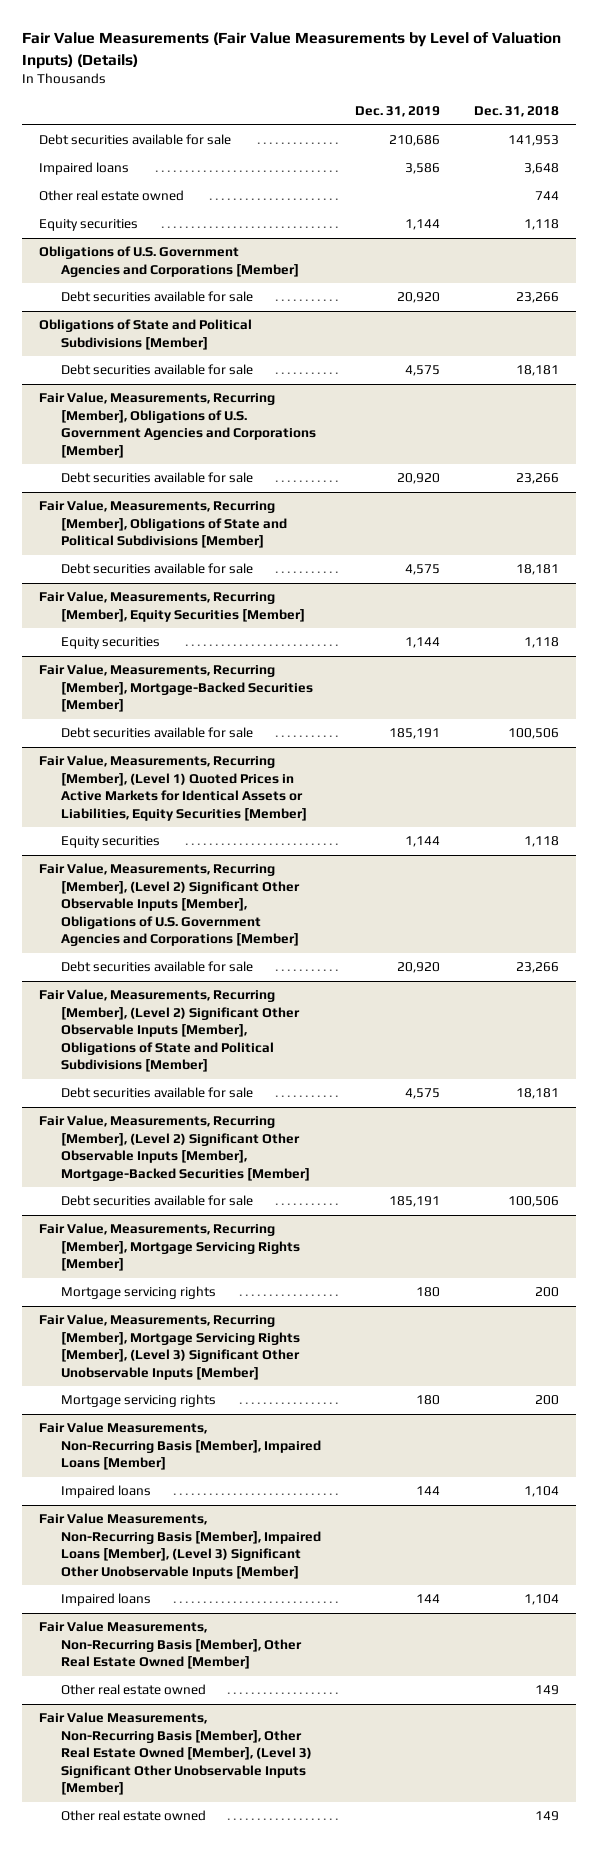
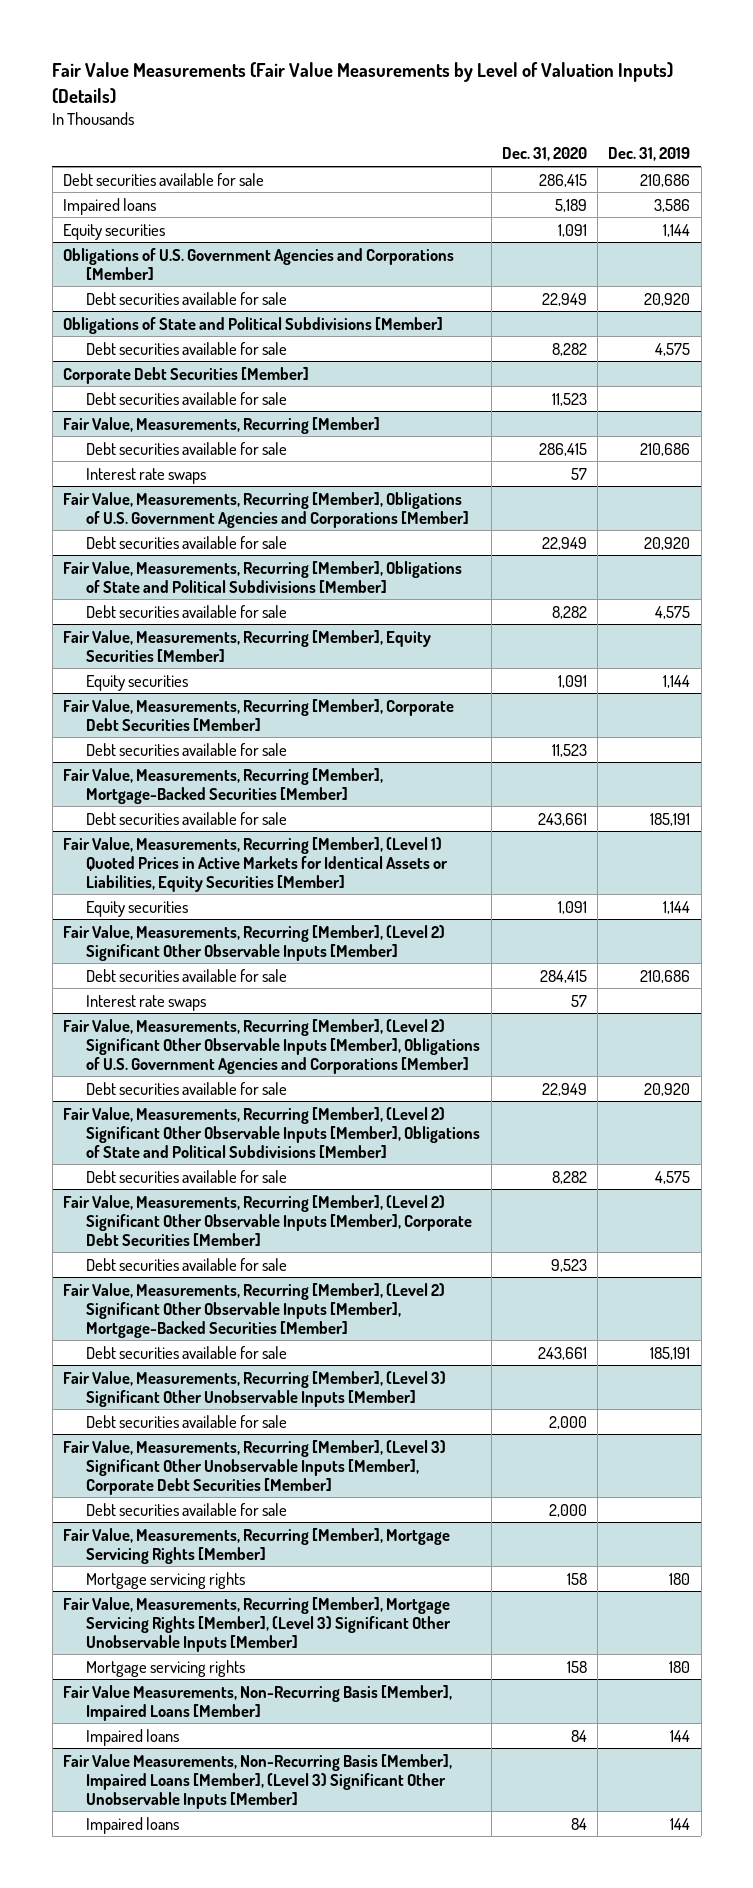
[473,106,559,118] Dec. 31, 2018 -> none
none -> [501,147,587,162] Dec. 31, 2020
[39,190,185,202] Other real estate owned -> none
none -> [62,366,309,384] Corporate Debt Securities [Member]
none -> [86,391,288,405] Debt securities available for sale
none -> [62,416,380,434] Fair Value, Measurements, Recurring [Member]
none -> [86,441,288,455] Debt securities available for sale
none -> [86,467,207,484] Interest rate swaps
none -> [62,698,454,731] Fair Value, Measurements, Recurring [Member], Corporate Debt Securities [Member]
none -> [86,742,288,756] Debt securities available for sale
none -> [62,924,445,961] Fair Value, Measurements, Recurring [Member], (Level 2) Significant Other Observable Inputs [Member]
none -> [86,968,288,982] Debt securities available for sale
none -> [86,994,207,1011] Interest rate swaps
none -> [62,1194,473,1246] Fair Value, Measurements, Recurring [Member], (Level 2) Significant Other Observable Inputs [Member], Corporate Debt Securities [Member]
none -> [86,1257,288,1271] Debt securities available for sale
none -> [62,1370,446,1407] Fair Value, Measurements, Recurring [Member], (Level 3) Significant Other Unobservable Inputs [Member]
none -> [86,1414,288,1428] Debt securities available for sale
none -> [62,1439,446,1495] Fair Value, Measurements, Recurring [Member], (Level 3) Significant Other Unobservable Inputs [Member], Corporate Debt Securities [Member]
none -> [86,1502,288,1516] Debt securities available for sale
[39,1621,302,1670] Fair Value Measurements, Non-Recurring Basis [Member], Other Real Estate Owned [Member] -> none
[60,1684,206,1696] Other real estate owned -> none
[39,1712,312,1796] Fair Value Measurements, Non-Recurring Basis [Member], Other Real Estate Owned [Member], (Level 3) Significant Other Unobservable Inputs [Member] -> none
[60,1810,206,1822] Other real estate owned -> none

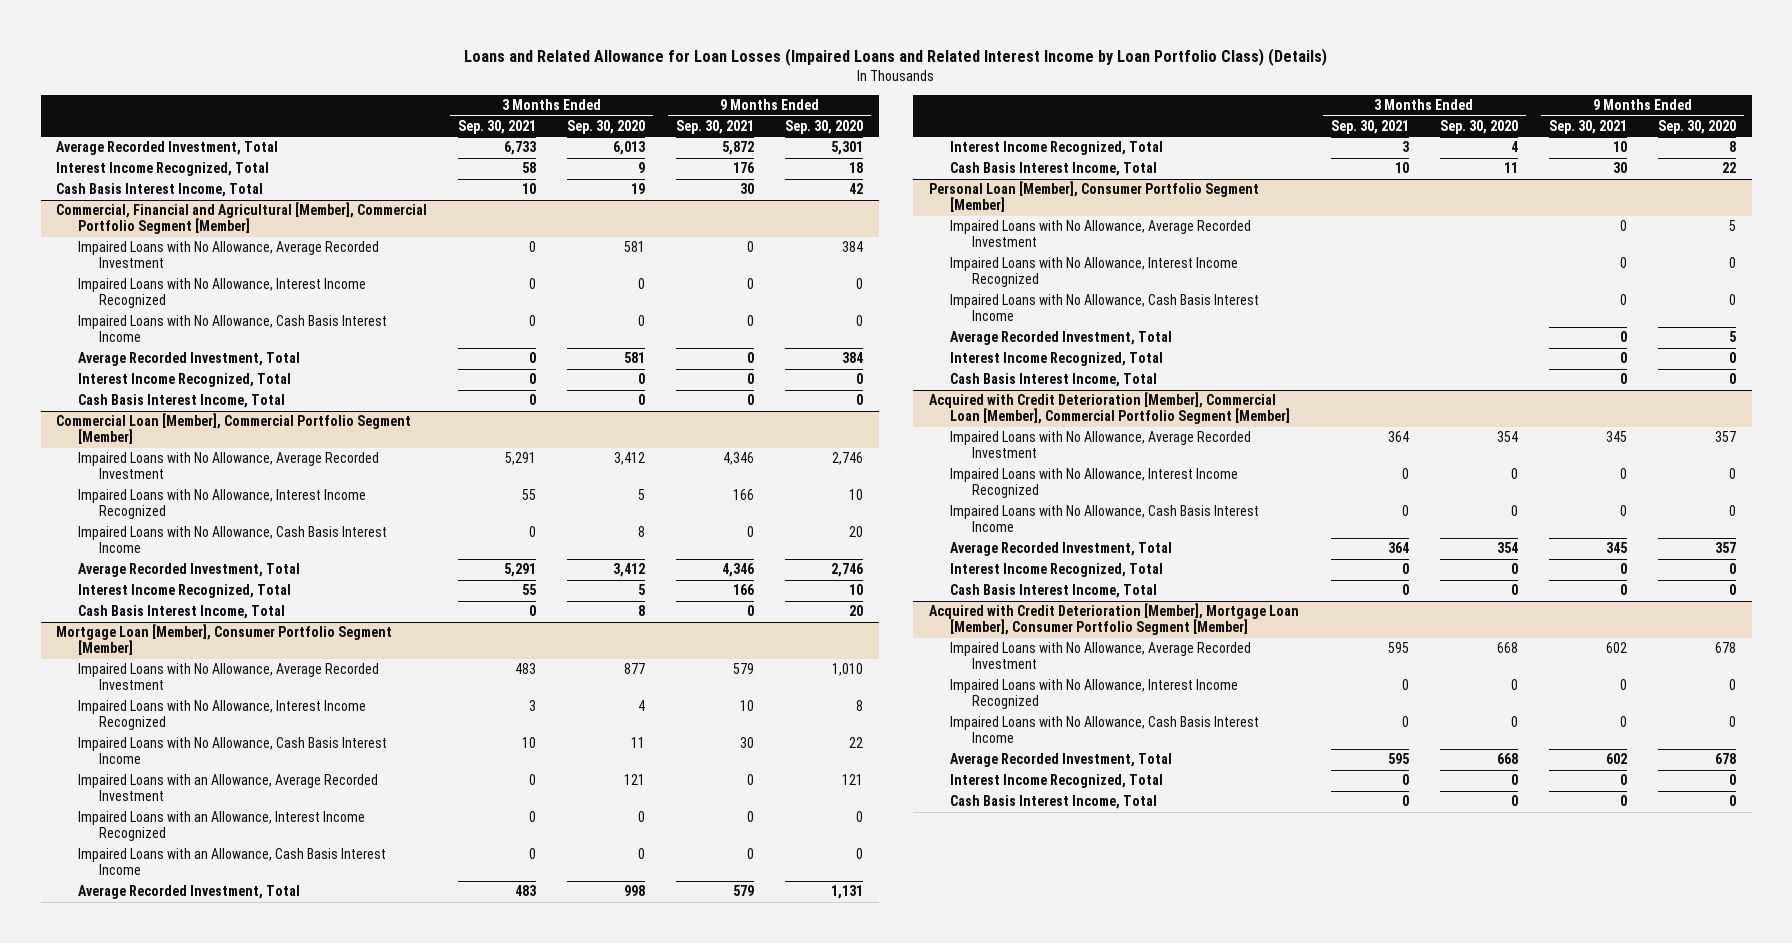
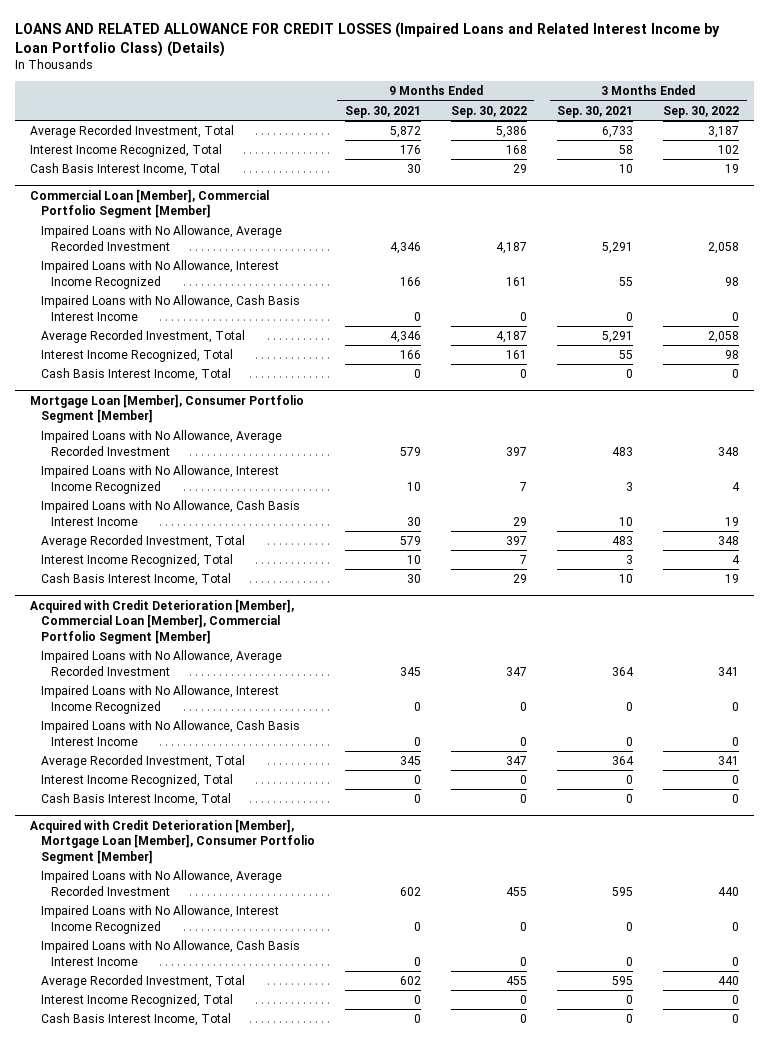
[464,48,1328,67] Loans and Related Allowance for Loan Losses (Impaired Loans and Related Interest Income by Loan Portfolio Class) (Details) -> [15,21,721,57] LOANS AND RELATED ALLOWANCE FOR CREDIT LOSSES (Impaired Loans and Related Interest Income by Loan Portfolio Class) (Details)
[567,119,646,134] Sep. 30, 2020 -> none
[785,119,864,134] Sep. 30, 2020 -> none
none -> [450,105,527,118] Sep. 30, 2022
none -> [663,105,740,118] Sep. 30, 2022
[56,202,428,235] Commercial, Financial and Agricultural [Member], Commercial Portfolio Segment [Member] -> none
[77,241,379,269] Impaired Loans with No Allowance, Average Recorded Investment -> none
[77,278,366,309] Impaired Loans with No Allowance, Interest Income Recognized -> none
[77,315,387,343] Impaired Loans with No Allowance, Cash Basis Interest Income -> none
[77,352,300,367] Average Recorded Investment, Total -> none
[77,373,291,388] Interest Income Recognized, Total -> none
[77,394,285,409] Cash Basis Interest Income, Total -> none
[77,774,378,802] Impaired Loans with an Allowance, Average Recorded Investment -> none
[77,811,365,842] Impaired Loans with an Allowance, Interest Income Recognized -> none
[77,848,386,876] Impaired Loans with an Allowance, Cash Basis Interest Income -> none
[928,181,1259,213] Personal Loan [Member], Consumer Portfolio Segment [Member] -> none
[950,220,1252,248] Impaired Loans with No Allowance, Average Recorded Investment -> none
[950,257,1239,288] Impaired Loans with No Allowance, Interest Income Recognized -> none
[950,294,1260,322] Impaired Loans with No Allowance, Cash Basis Interest Income -> none
[950,331,1173,346] Average Recorded Investment, Total -> none
[950,352,1164,367] Interest Income Recognized, Total -> none
[950,373,1158,388] Cash Basis Interest Income, Total -> none

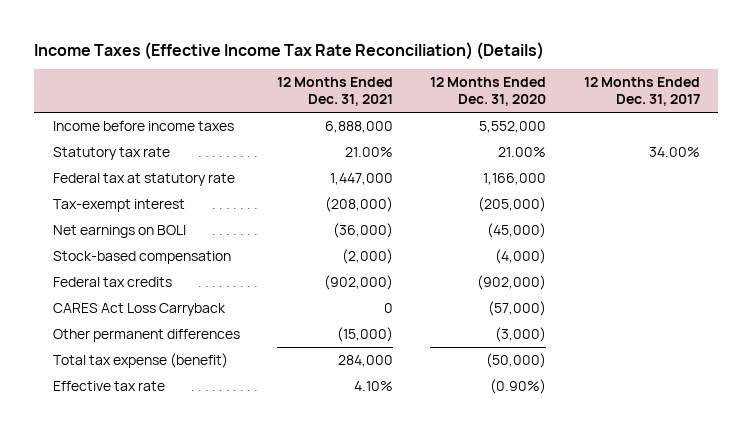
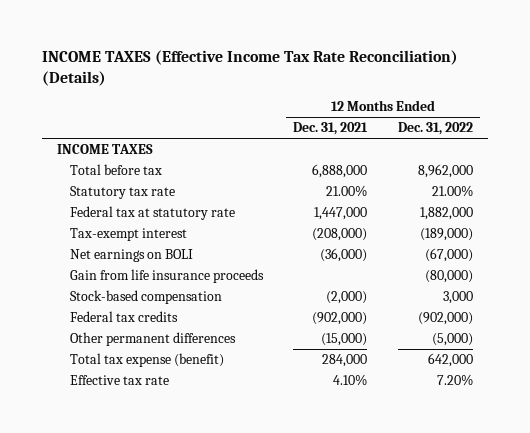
[34,41,545,60] Income Taxes (Effective Income Tax Rate Reconciliation) (Details) -> [41,50,458,87] INCOME TAXES (Effective Income Tax Rate Reconciliation) (Details)
[430,77,547,107] 12 Months Ended Dec. 31, 2020 -> none
[583,77,700,107] 12 Months Ended Dec. 31, 2017 -> none
none -> [397,122,473,136] Dec. 31, 2022
none -> [56,143,153,154] INCOME TAXES
[52,121,234,132] Income before income taxes -> [69,163,162,175] Total before tax
none -> [69,268,264,283] Gain from life insurance proceeds
[52,303,226,317] CARES Act Loss Carryback -> none

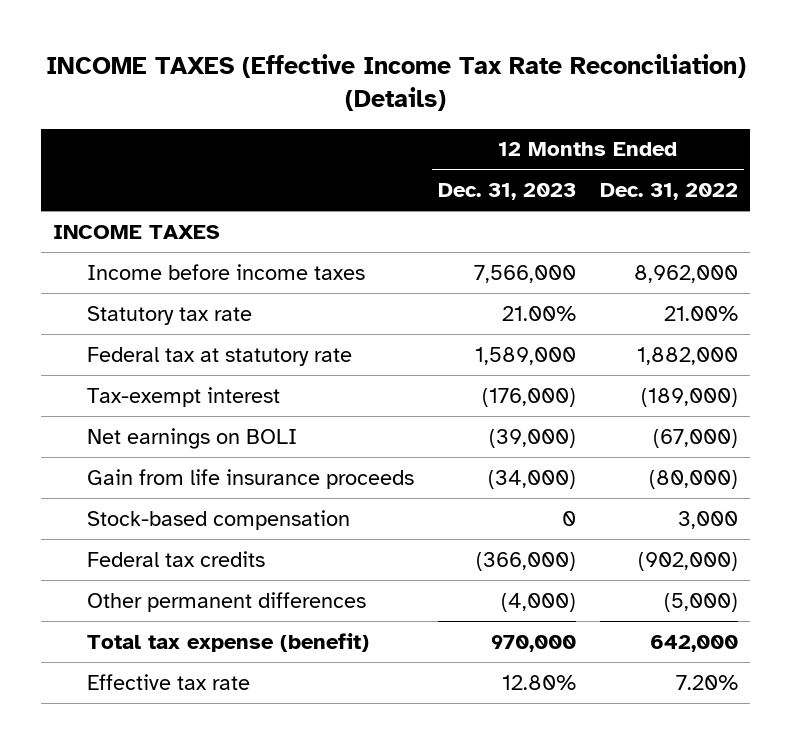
[293,122,369,136] Dec. 31, 2021 -> none
none -> [438,183,577,201] Dec. 31, 2023
[69,163,162,175] Total before tax -> [87,263,366,280] Income before income taxes

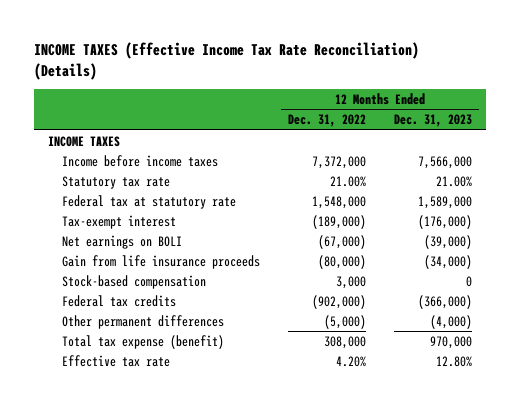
[634,264,739,283] 8,962,000 -> [311,155,366,169] 7,372,000
[637,346,739,365] 1,882,000 -> [311,195,366,209] 1,548,000
[650,634,739,652] 642,000 -> [323,335,366,349] 308,000
[676,674,739,690] 7.20% -> [335,355,366,367] 4.20%

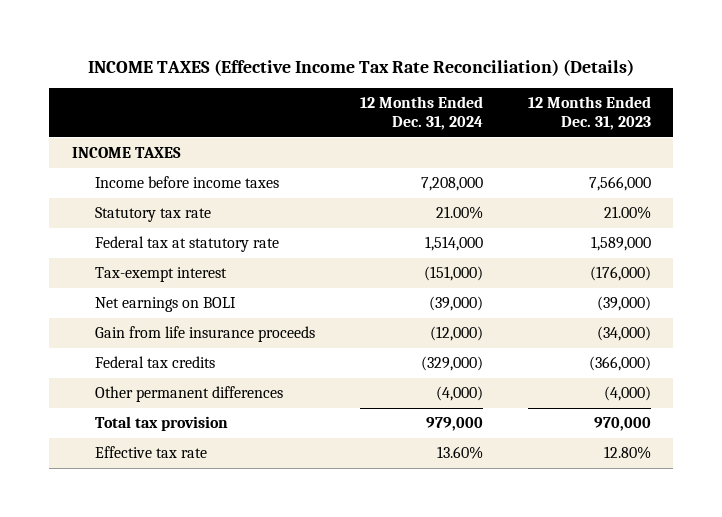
[287,114,366,128] Dec. 31, 2022 -> none
none -> [359,96,483,130] 12 Months Ended Dec. 31, 2024
[61,274,206,289] Stock-based compensation -> none
[61,334,224,349] Total tax expense (benefit) -> [94,416,228,432] Total tax provision

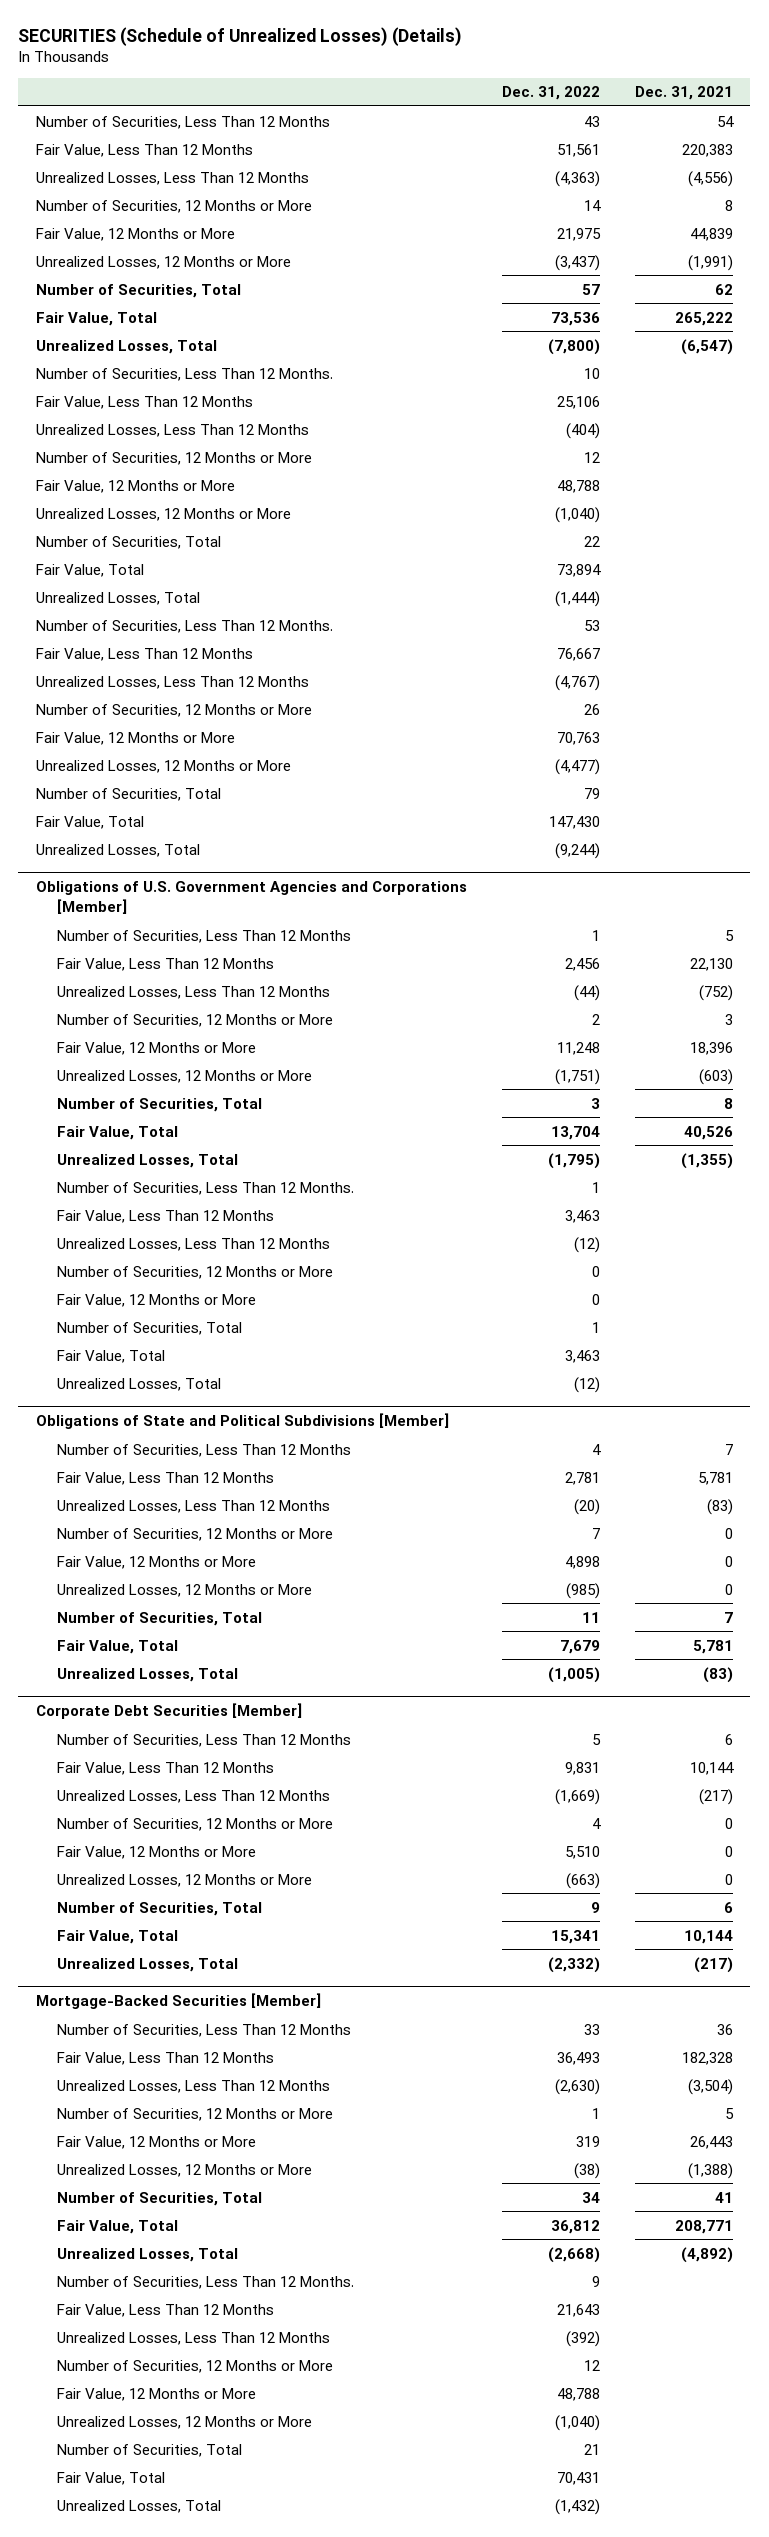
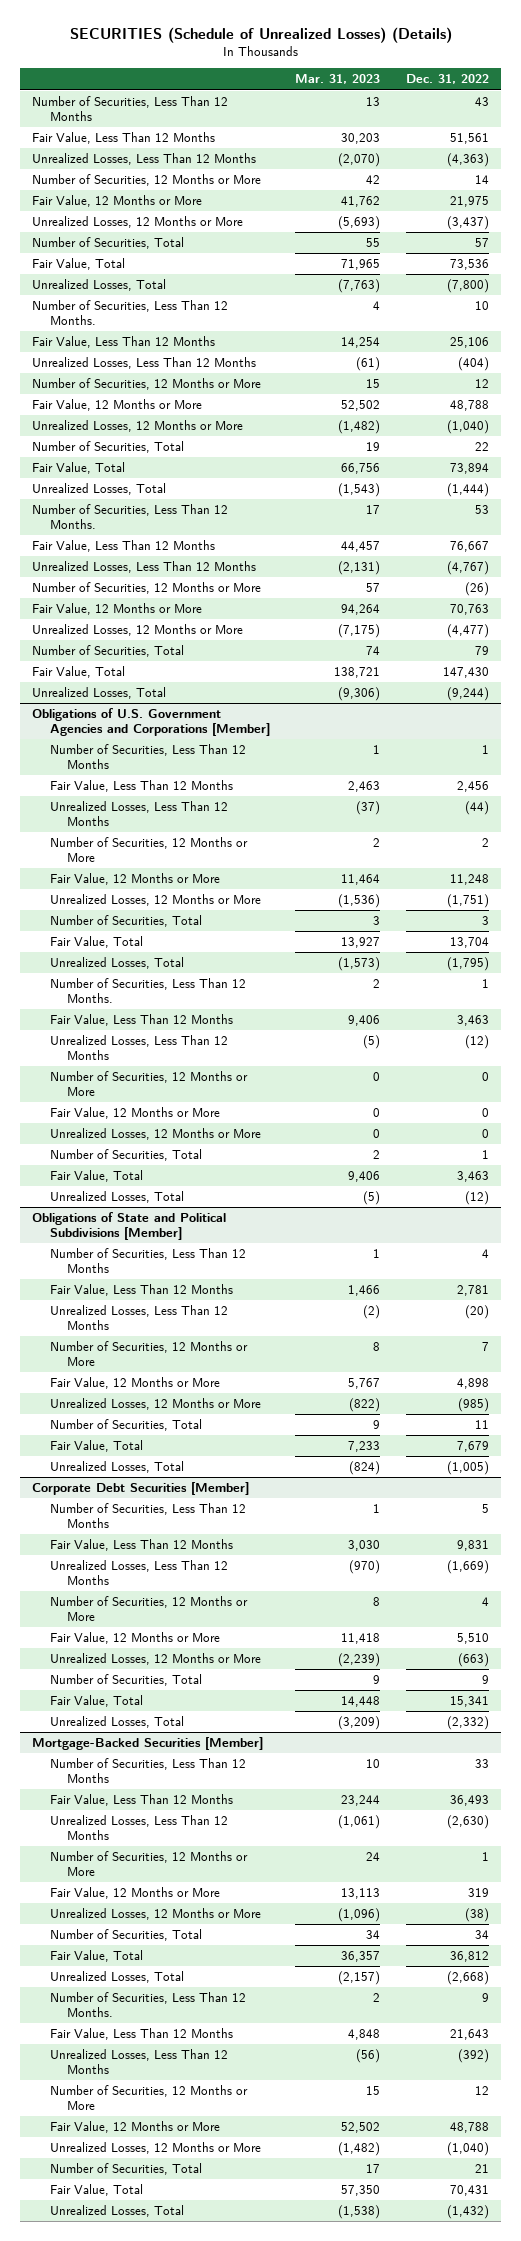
[634,86,733,101] Dec. 31, 2021 -> none
none -> [295,74,381,85] Mar. 31, 2023
[583,703,600,715] 26 -> [464,581,489,596] (26)
none -> [49,1127,261,1140] Unrealized Losses, 12 Months or More

